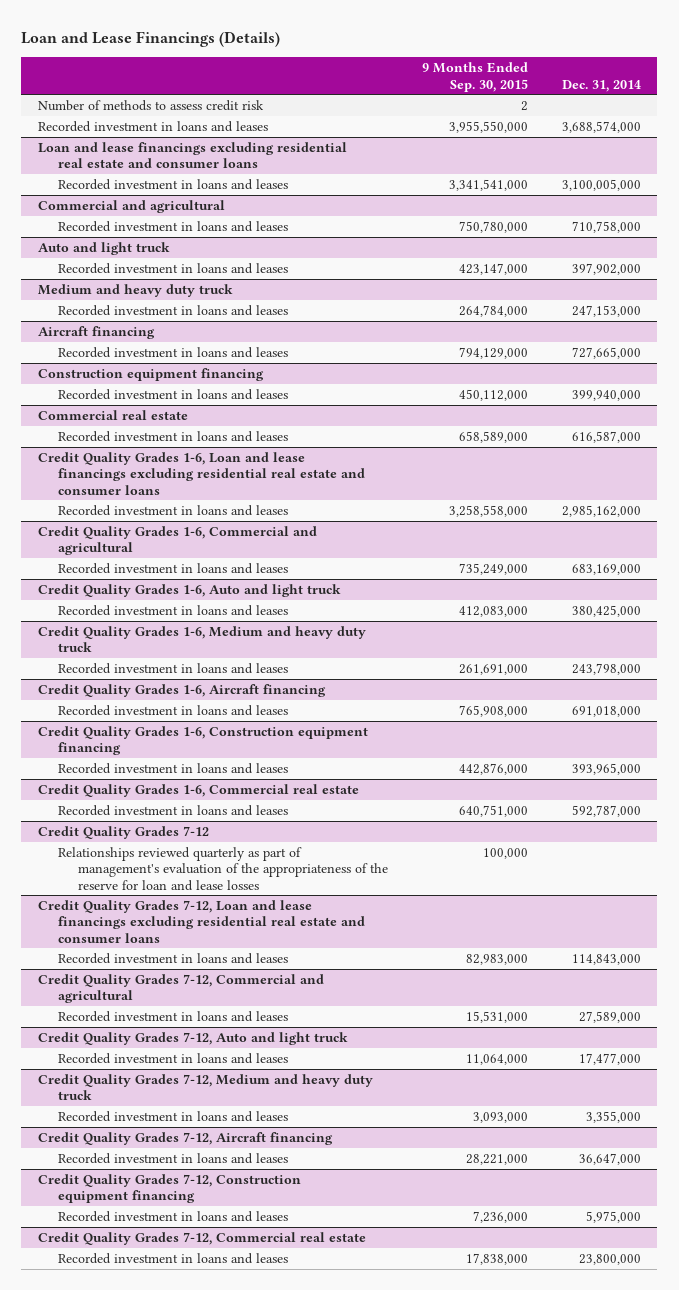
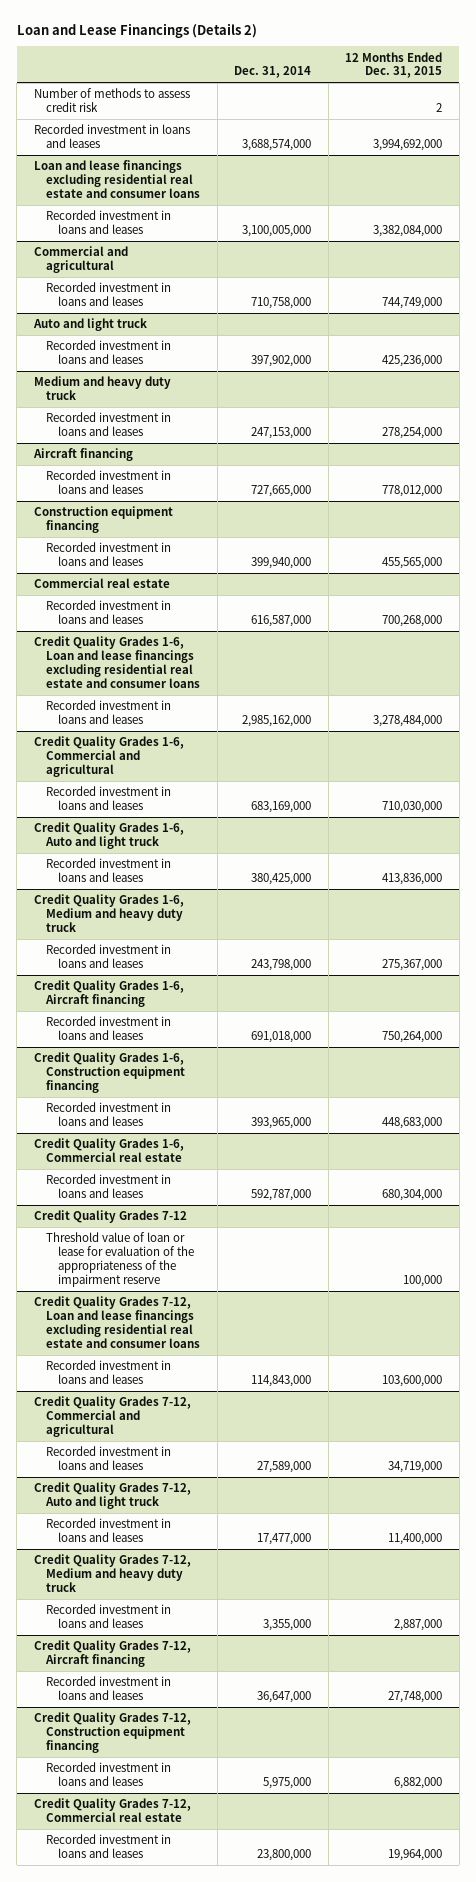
[21,31,281,48] Loan and Lease Financings (Details) -> [16,22,257,38] Loan and Lease Financings (Details 2)
[422,62,529,92] 9 Months Ended Sep. 30, 2015 -> none
none -> [345,51,443,79] 12 Months Ended Dec. 31, 2015
[58,846,389,891] Relationships reviewed quarterly as part of management's evaluation of the appropriateness of the reserve for loan and lease losses -> [46,1232,195,1287] Threshold value of loan or lease for evaluation of the appropriateness of the impairment reserve

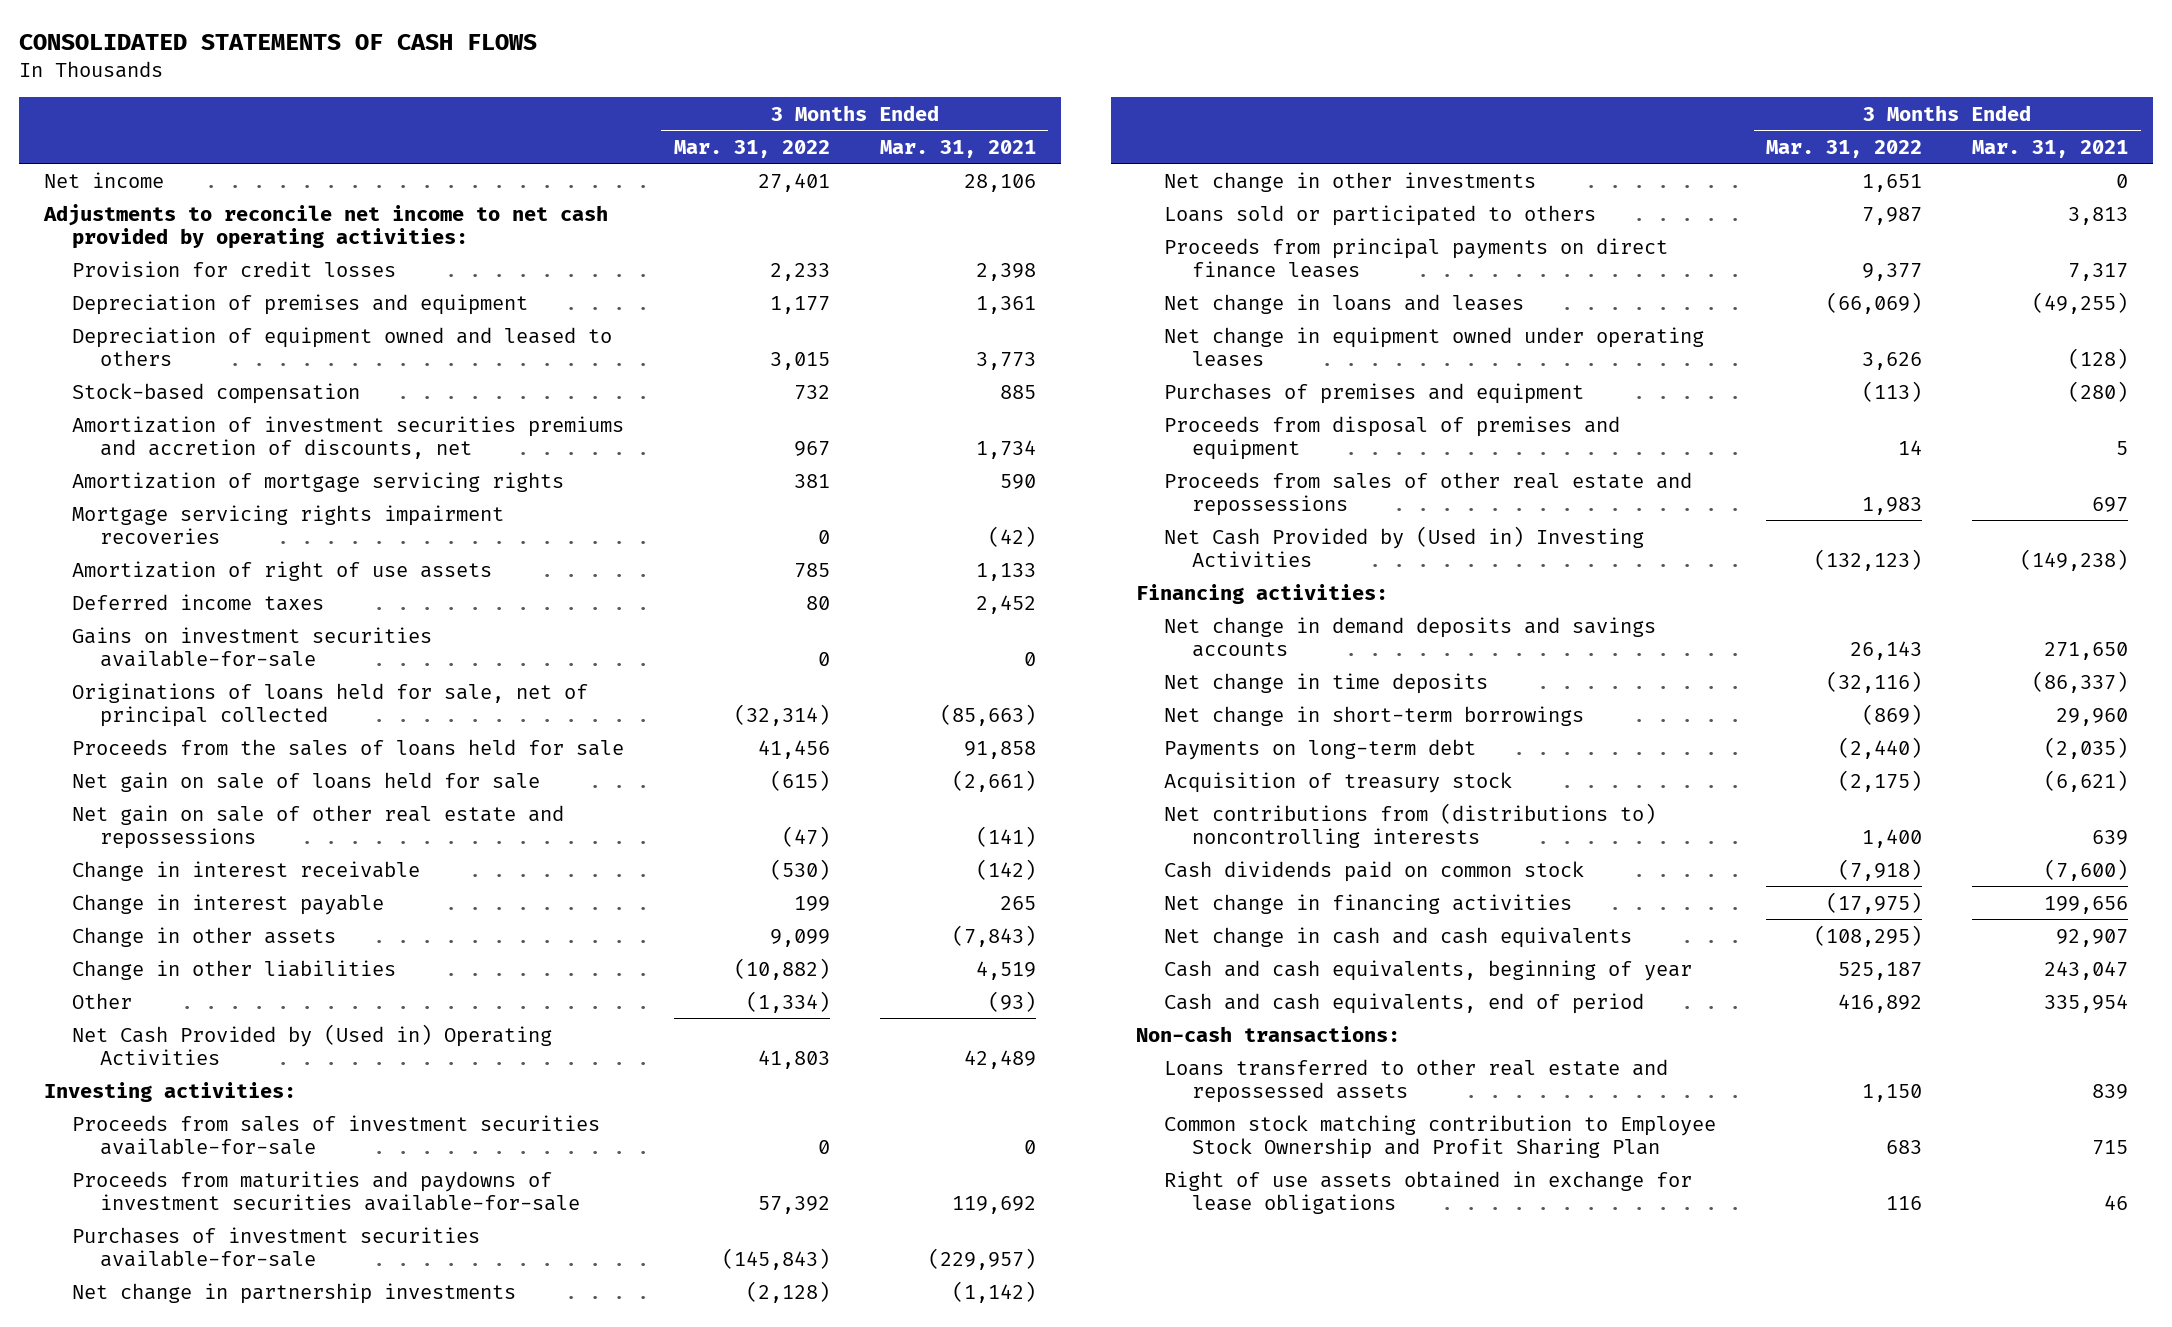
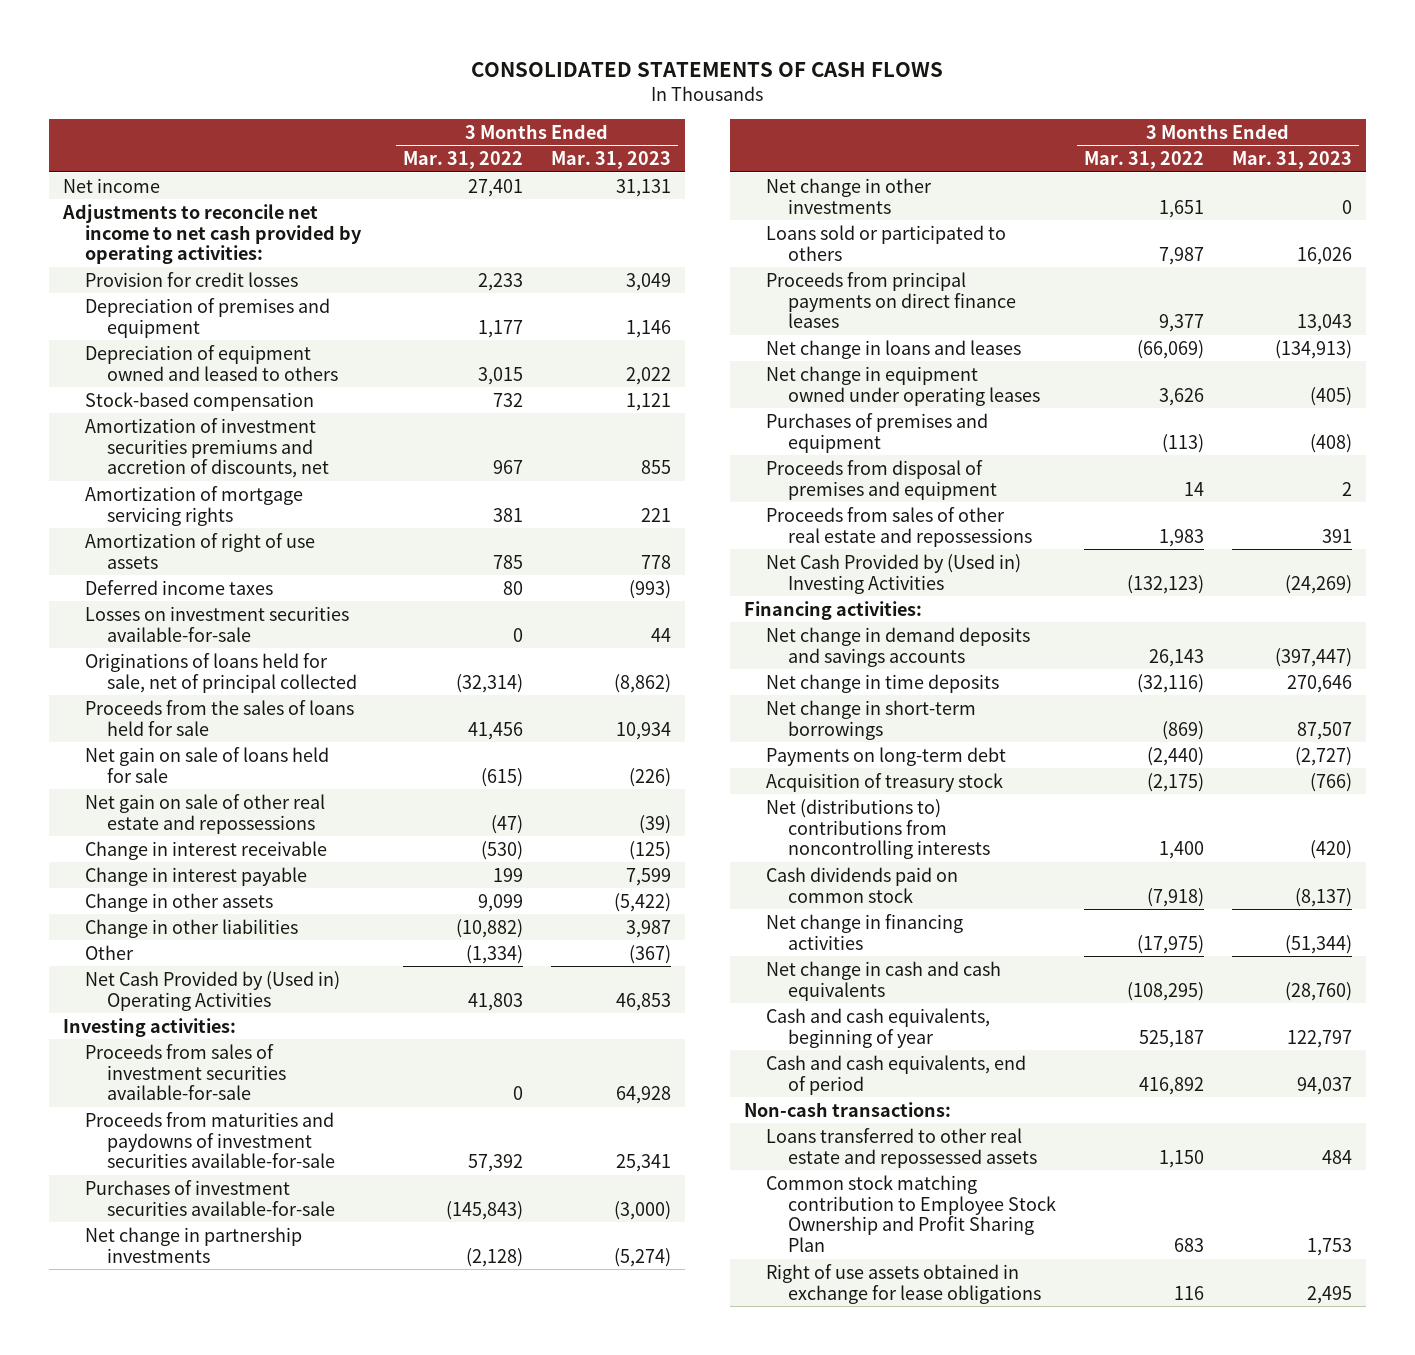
[879,139,1036,158] Mar. 31, 2021 -> none
none -> [550,151,671,170] Mar. 31, 2023
[71,504,504,544] Mortgage servicing rights impairment recoveries -> none
[71,626,432,667] Gains on investment securities available-for-sale -> [85,605,350,642] Losses on investment securities available-for-sale
[1164,802,1657,848] Net contributions from (distributions to) noncontrolling interests -> [765,798,990,860] Net (distributions to) contributions from noncontrolling interests

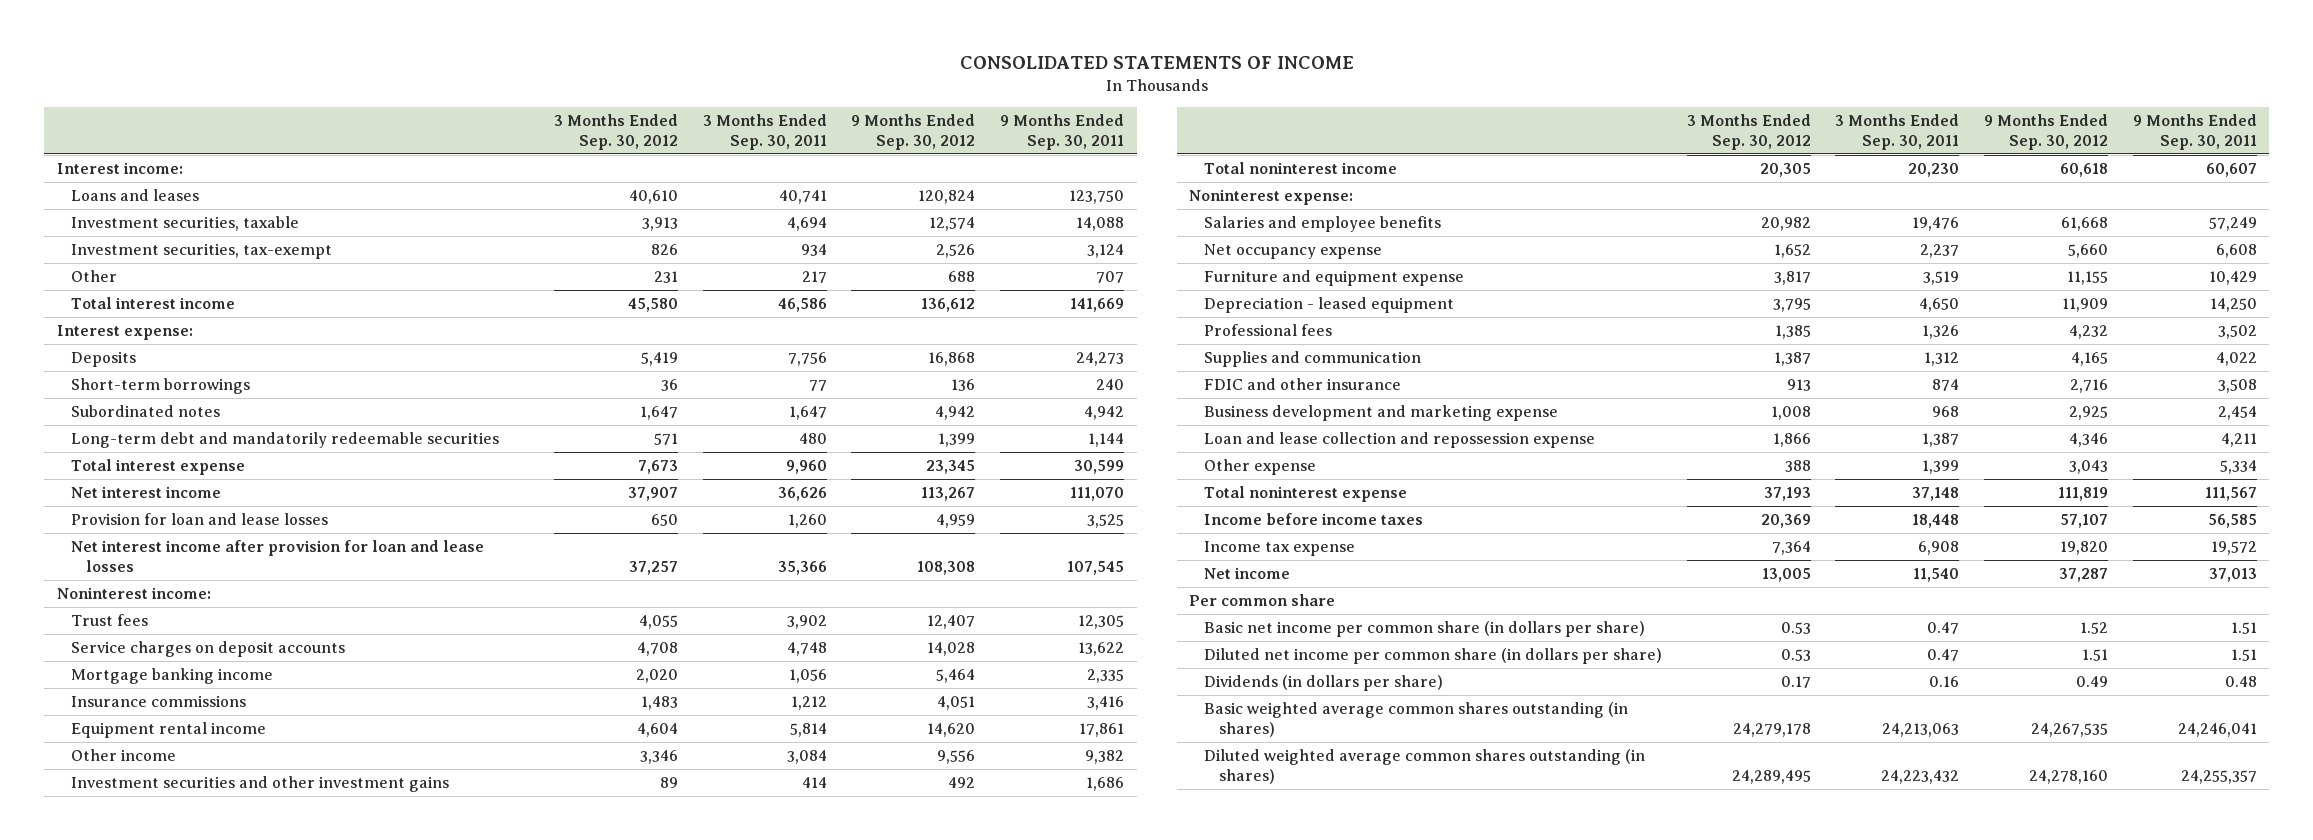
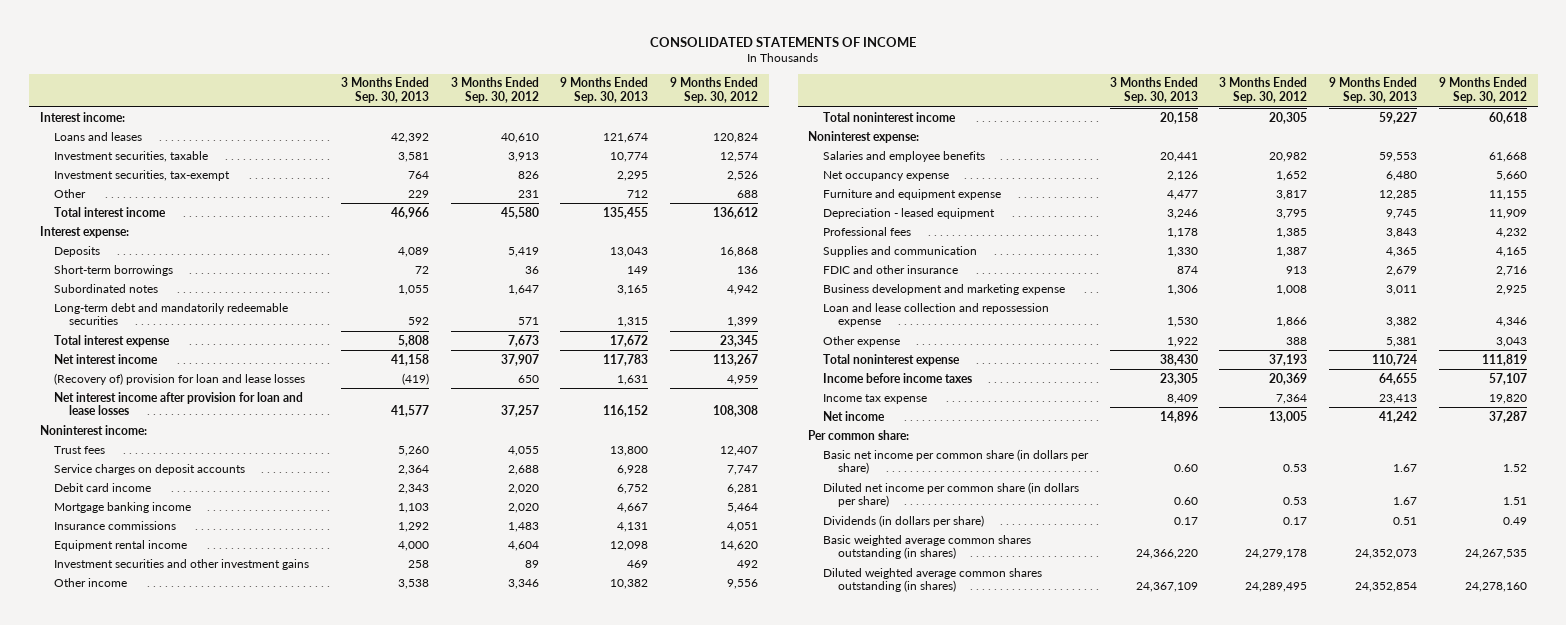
[702,113,827,150] 3 Months Ended Sep. 30, 2011 -> none
[1000,113,1125,150] 9 Months Ended Sep. 30, 2011 -> none
none -> [340,77,429,104] 3 Months Ended Sep. 30, 2013
none -> [560,77,649,104] 9 Months Ended Sep. 30, 2013
[71,513,329,526] Provision for loan and lease losses -> [54,372,306,385] (Recovery of) provision for loan and lease losses
[637,642,679,657] 4,708 -> [507,464,539,475] 2,688
[927,642,976,657] 14,028 -> [726,464,758,475] 7,747
none -> [54,482,152,492] Debit card income
[71,749,177,762] Other income -> [54,577,128,587] Other income
[1189,594,1336,607] Per common share -> [808,429,910,440] Per common share:

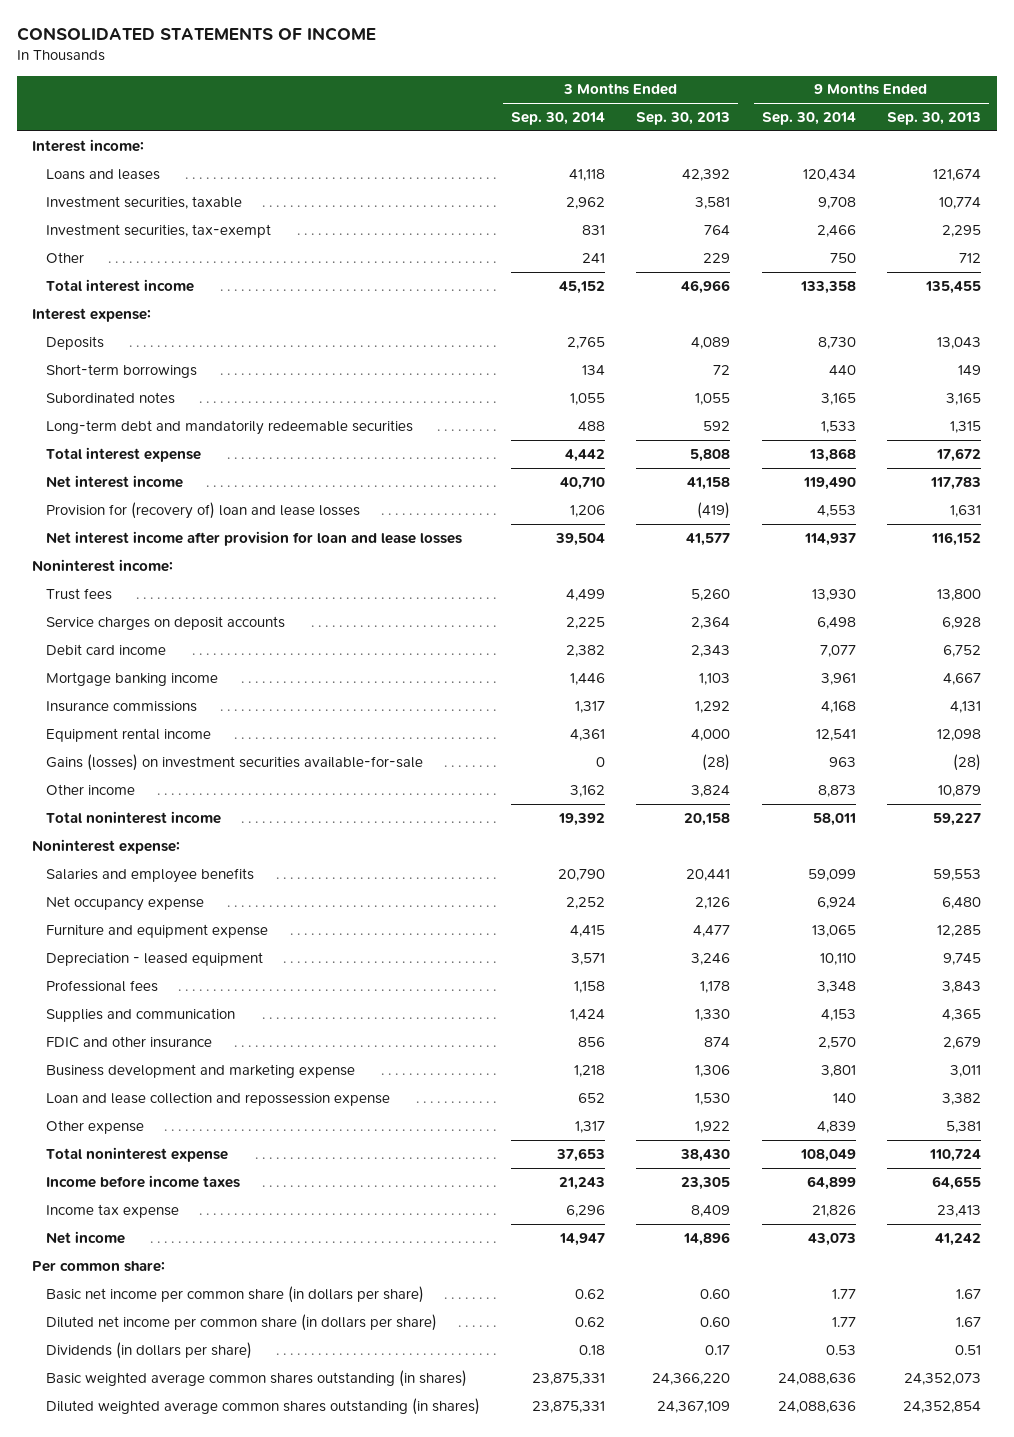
[450,77,539,104] 3 Months Ended Sep. 30, 2012 -> none
[669,77,758,104] 9 Months Ended Sep. 30, 2012 -> none
none -> [511,111,606,125] Sep. 30, 2014
none -> [761,111,856,125] Sep. 30, 2014
[54,372,306,385] (Recovery of) provision for loan and lease losses -> [45,501,360,519] Provision for (recovery of) loan and lease losses
[54,558,310,570] Investment securities and other investment gains -> none
none -> [45,753,423,771] Gains (losses) on investment securities available-for-sale
[397,578,429,589] 3,538 -> [691,784,731,797] 3,824
[610,578,649,589] 10,382 -> [938,784,982,797] 10,879

